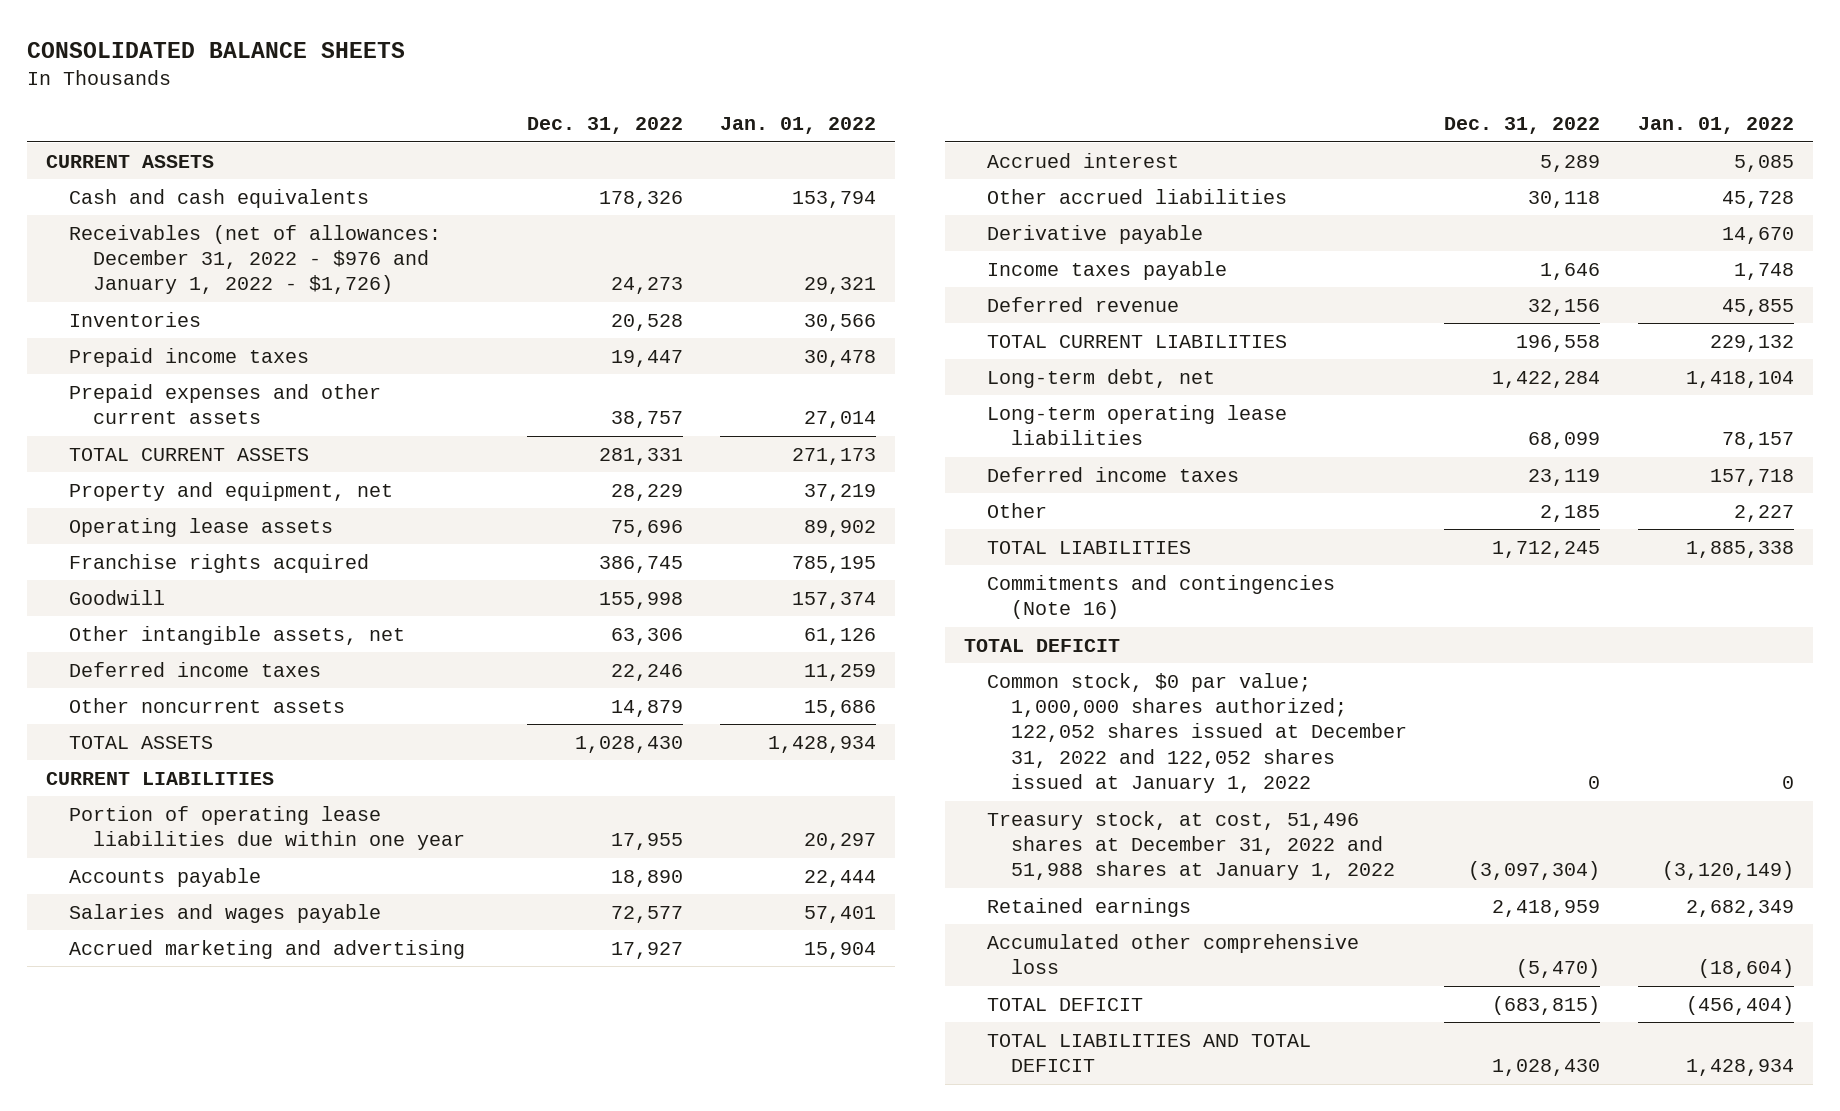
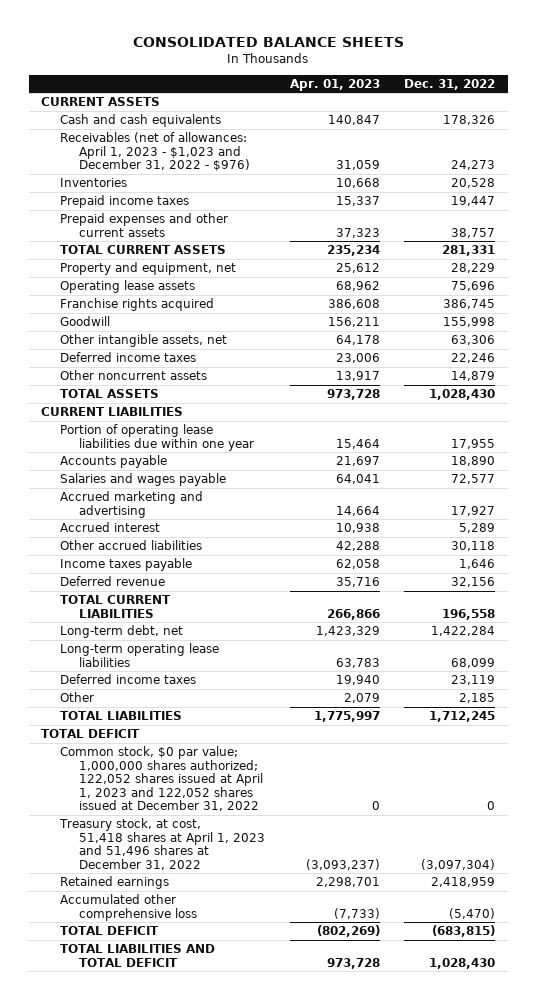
[720,117,877,135] Jan. 01, 2022 -> none
none -> [289,78,380,91] Apr. 01, 2023
[69,224,442,295] Receivables (net of allowances: December 31, 2022 - $976 and January 1, 2022 - $1,726) -> [60,132,250,172] Receivables (net of allowances: April 1, 2023 - $1,023 and December 31, 2022 - $976)
[987,224,1204,244] Derivative payable -> none
[987,574,1336,620] Commitments and contingencies (Note 16) -> none
[987,672,1408,793] Common stock, $0 par value; 1,000,000 shares authorized; 122,052 shares issued at December 31, 2022 and 122,052 shares issued at January 1, 2022 -> [60,746,263,812] Common stock, $0 par value; 1,000,000 shares authorized; 122,052 shares issued at April 1, 2023 and 122,052 shares issued at December 31, 2022
[987,810,1396,881] Treasury stock, at cost, 51,496 shares at December 31, 2022 and 51,988 shares at January 1, 2022 -> [59,818,265,870] Treasury stock, at cost, 51,418 shares at April 1, 2023 and 51,496 shares at December 31, 2022

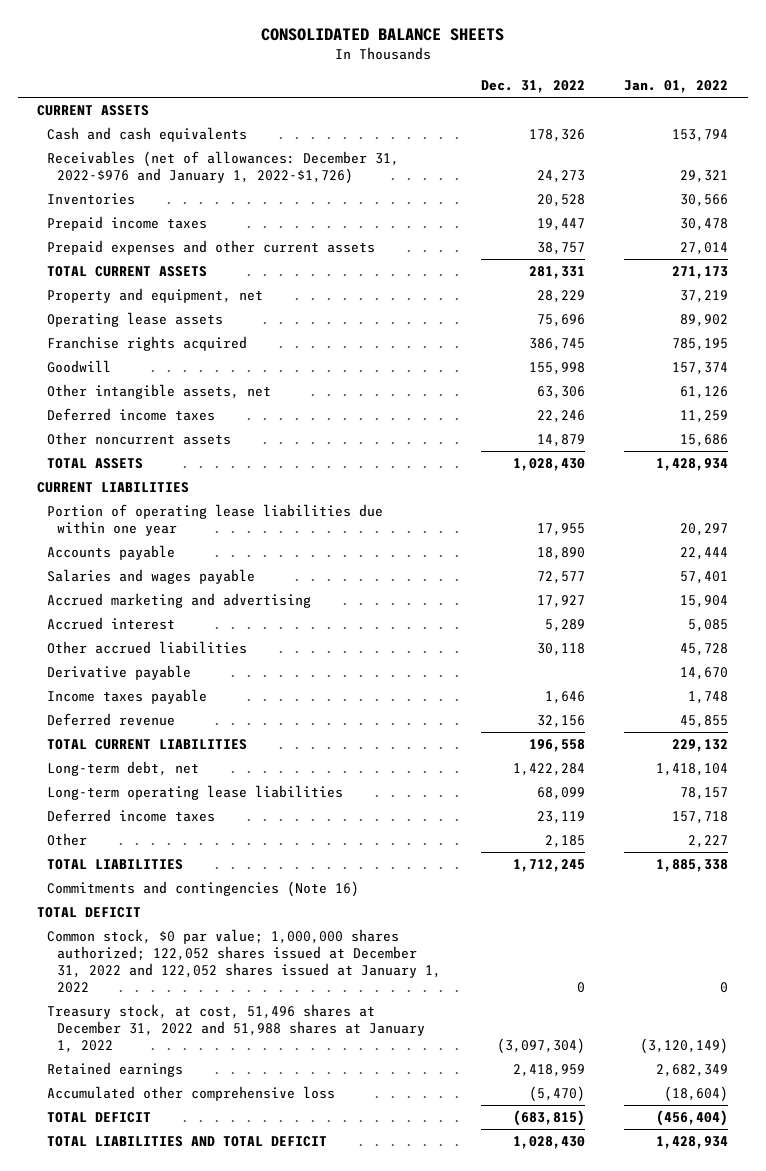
[289,78,380,91] Apr. 01, 2023 -> none
none -> [624,80,729,94] Jan. 01, 2022
[60,132,250,172] Receivables (net of allowances: April 1, 2023 - $1,023 and December 31, 2022 - $976) -> [47,151,400,185] Receivables (net of allowances: December 31, 2022-$976 and January 1, 2022-$1,726)
none -> [47,665,192,681] Derivative payable
none -> [47,881,360,898] Commitments and contingencies (Note 16)
[60,746,263,812] Common stock, $0 par value; 1,000,000 shares authorized; 122,052 shares issued at April 1, 2023 and 122,052 shares issued at December 31, 2022 -> [47,929,442,994] Common stock, $0 par value; 1,000,000 shares authorized; 122,052 shares issued at December 31, 2022 and 122,052 shares issued at January 1, 2022
[59,818,265,870] Treasury stock, at cost, 51,418 shares at April 1, 2023 and 51,496 shares at December 31, 2022 -> [47,1004,426,1054] Treasury stock, at cost, 51,496 shares at December 31, 2022 and 51,988 shares at January 1, 2022

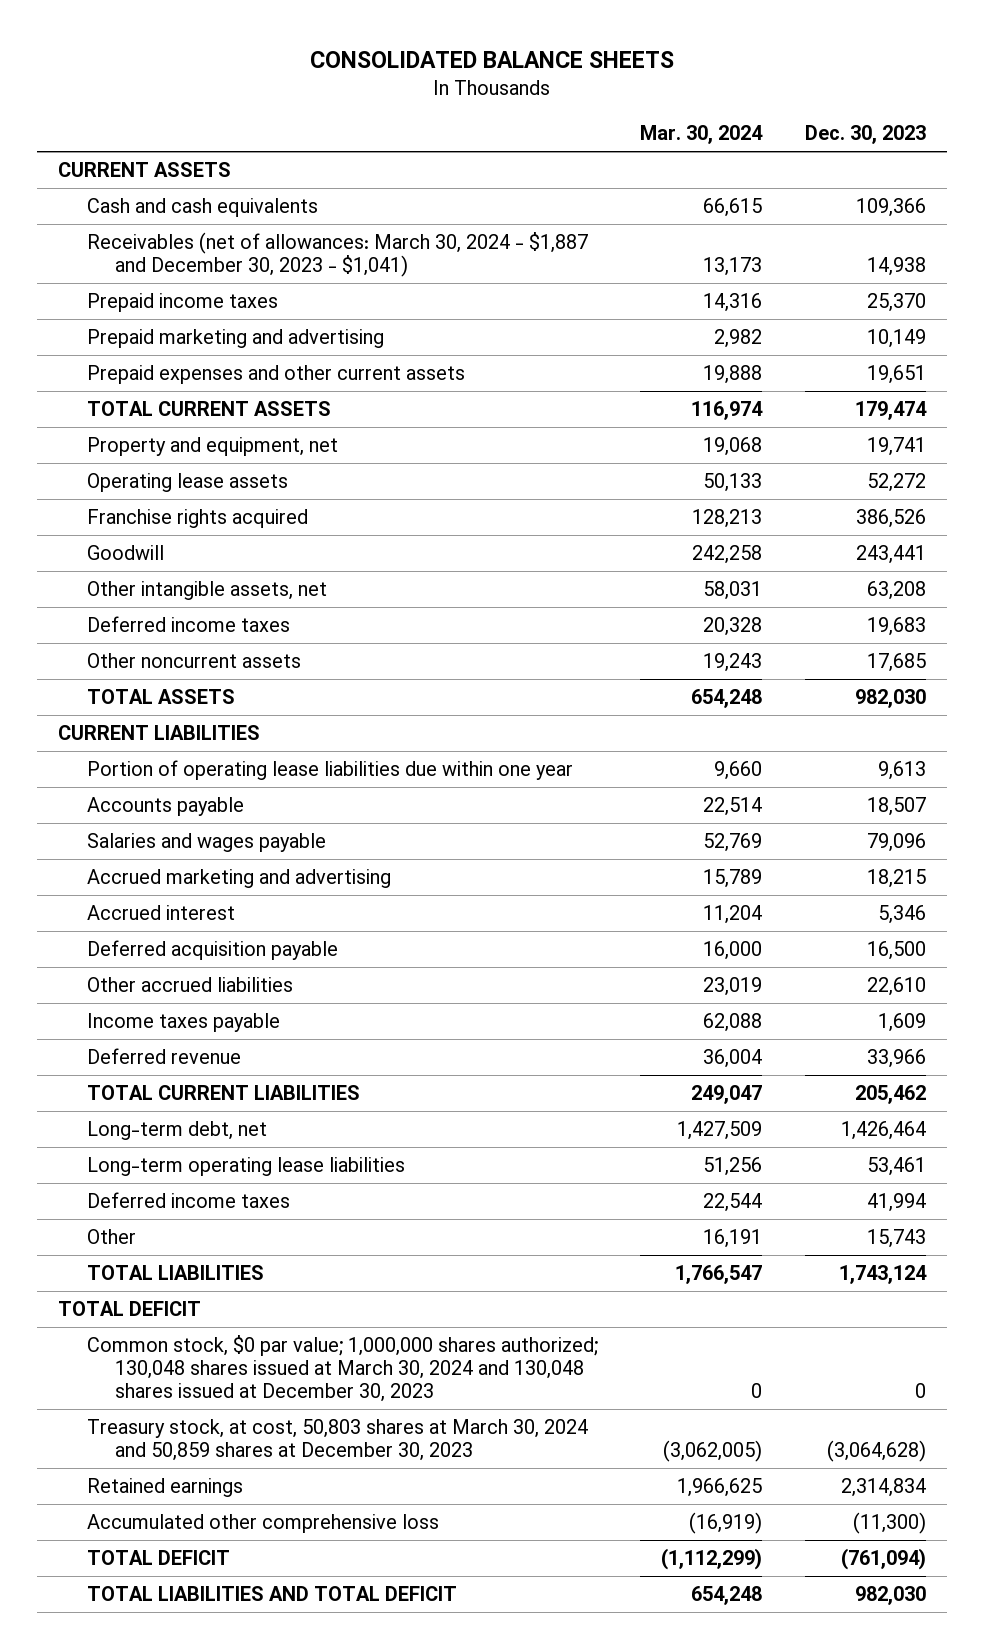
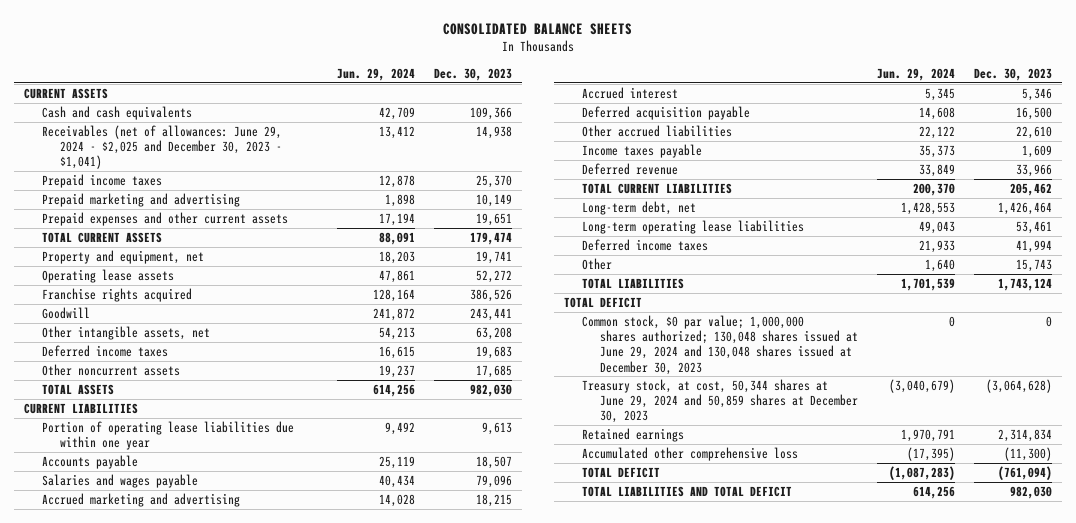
[640,125,764,145] Mar. 30, 2024 -> none
none -> [337,68,416,82] Jun. 29, 2024
[86,232,588,278] Receivables (net of allowances: March 30, 2024 - $1,887 and December 30, 2023 - $1,041) -> [41,124,282,170] Receivables (net of allowances: June 29, 2024 - $2,025 and December 30, 2023 - $1,041)
[86,1335,598,1403] Common stock, $0 par value; 1,000,000 shares authorized; 130,048 shares issued at March 30, 2024 and 130,048 shares issued at December 30, 2023 -> [581,314,858,375] Common stock, $0 par value; 1,000,000 shares authorized; 130,048 shares issued at June 29, 2024 and 130,048 shares issued at December 30, 2023
[86,1419,588,1462] Treasury stock, at cost, 50,803 shares at March 30, 2024 and 50,859 shares at December 30, 2023 -> [581,378,858,424] Treasury stock, at cost, 50,344 shares at June 29, 2024 and 50,859 shares at December 30, 2023

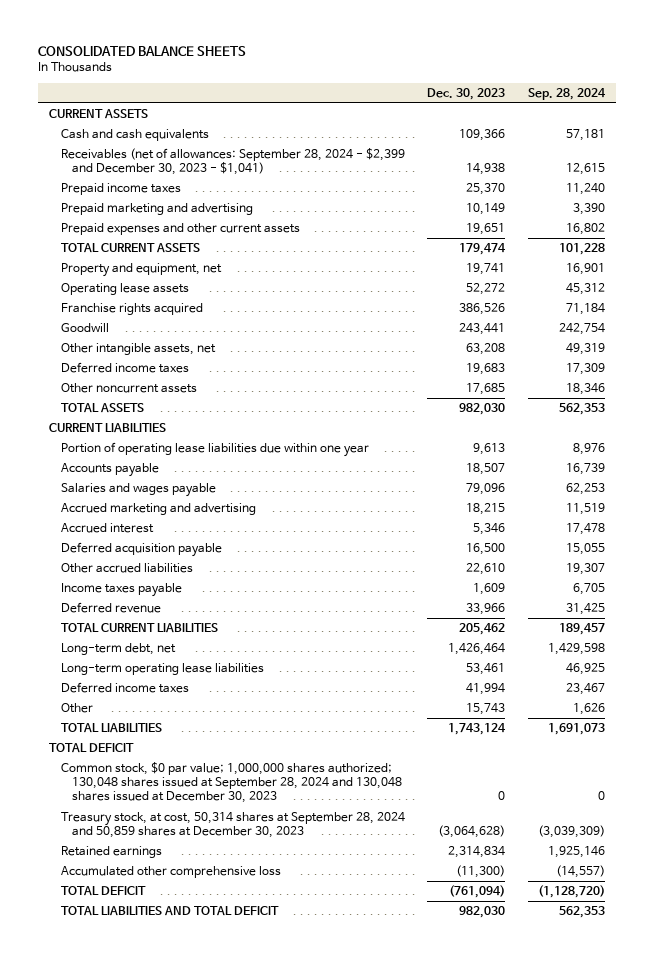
[337,68,416,82] Jun. 29, 2024 -> none
none -> [527,87,606,100] Sep. 28, 2024
[41,124,282,170] Receivables (net of allowances: June 29, 2024 - $2,025 and December 30, 2023 - $1,041) -> [60,148,405,176] Receivables (net of allowances: September 28, 2024 - $2,399 and December 30, 2023 - $1,041)
[581,314,858,375] Common stock, $0 par value; 1,000,000 shares authorized; 130,048 shares issued at June 29, 2024 and 130,048 shares issued at December 30, 2023 -> [60,762,403,804] Common stock, $0 par value; 1,000,000 shares authorized; 130,048 shares issued at September 28, 2024 and 130,048 shares issued at December 30, 2023
[581,378,858,424] Treasury stock, at cost, 50,344 shares at June 29, 2024 and 50,859 shares at December 30, 2023 -> [60,812,405,839] Treasury stock, at cost, 50,314 shares at September 28, 2024 and 50,859 shares at December 30, 2023

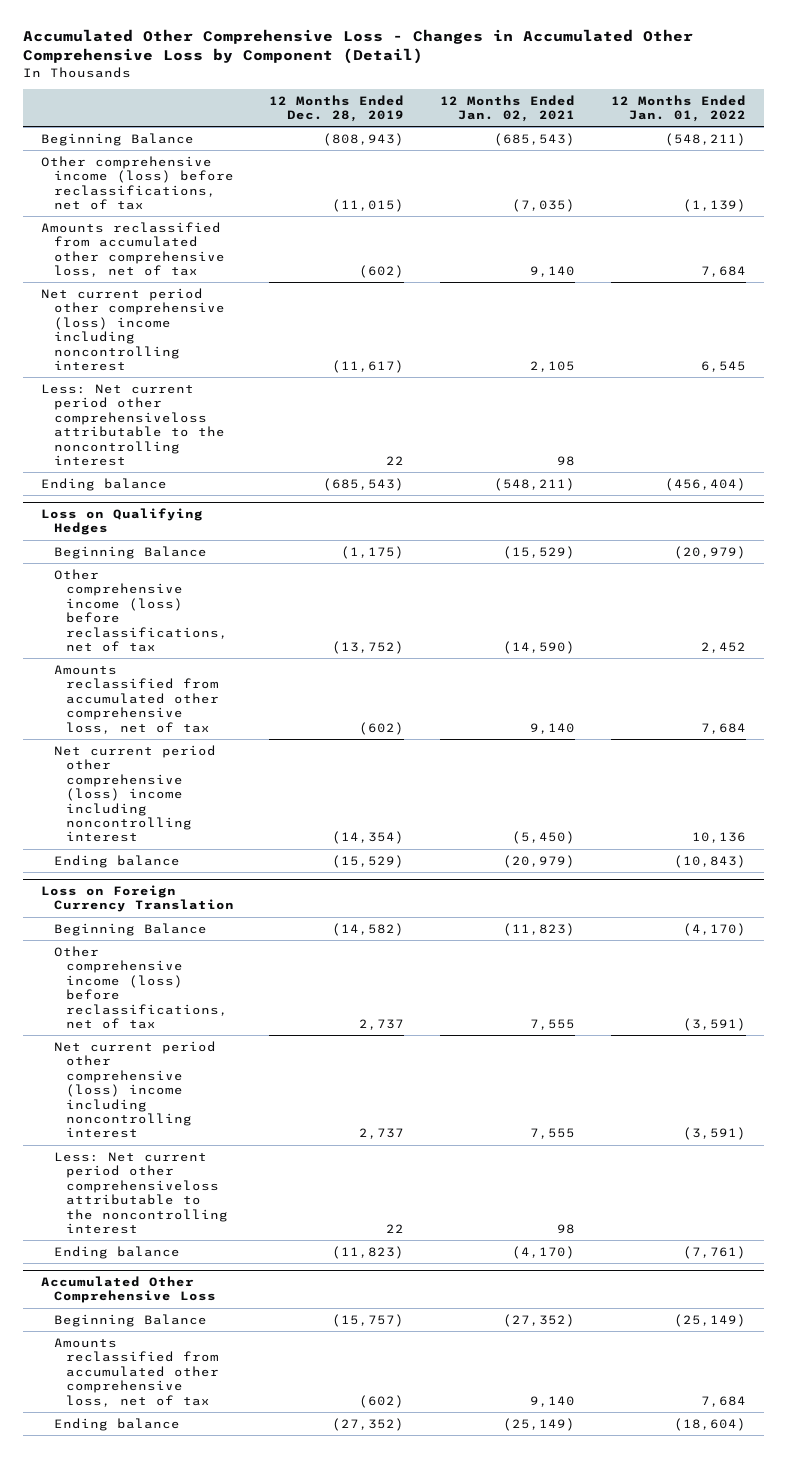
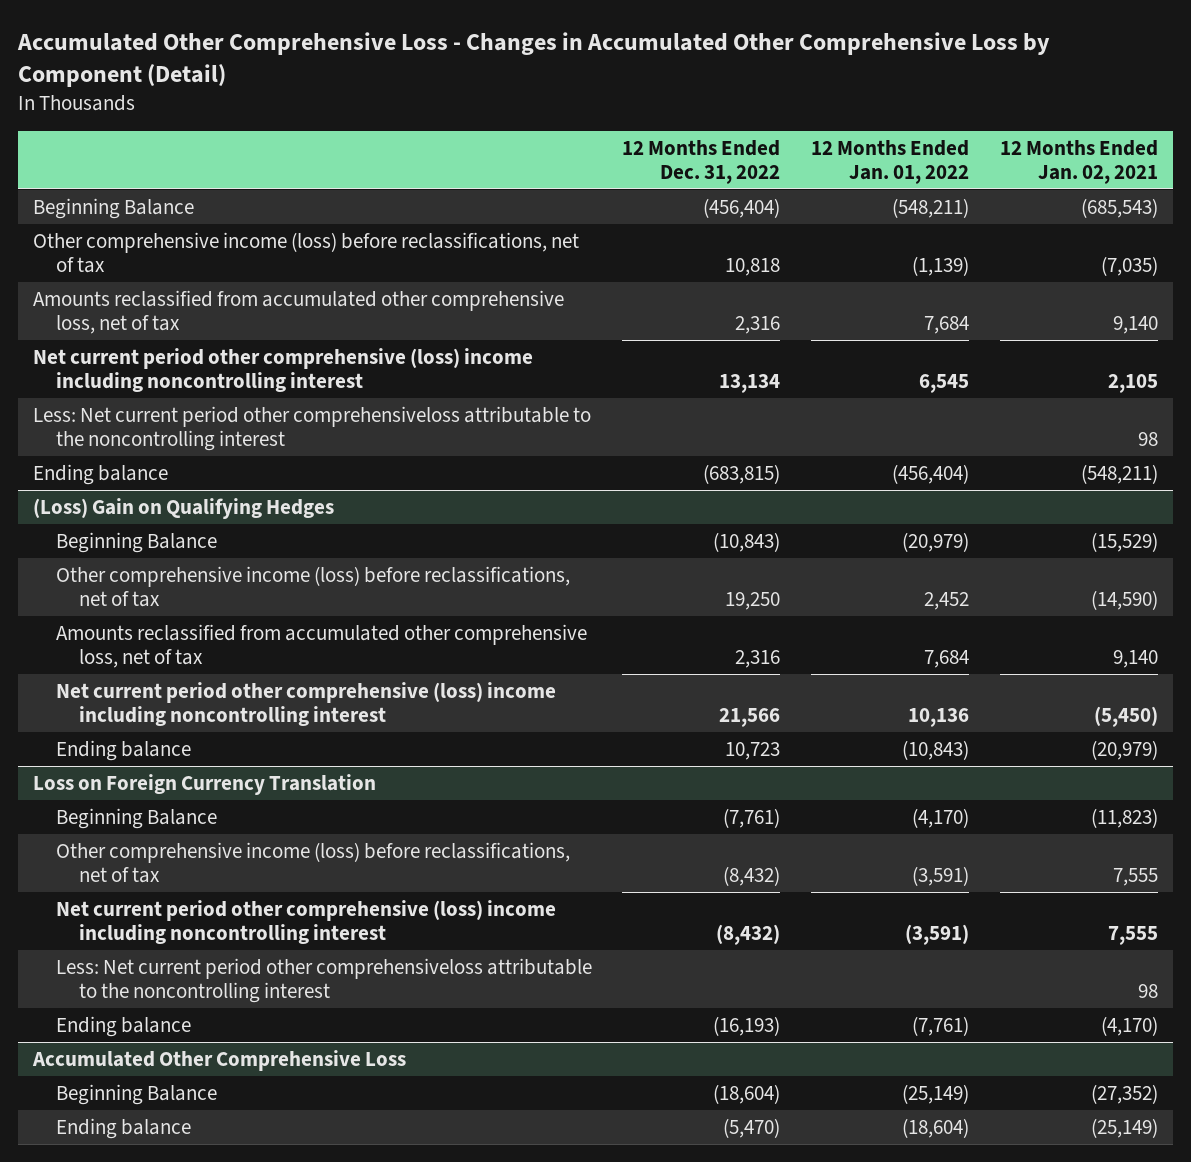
[269,94,405,123] 12 Months Ended Dec. 28, 2019 -> none
none -> [622,139,781,184] 12 Months Ended Dec. 31, 2022
[40,507,203,536] Loss on Qualifying Hedges -> [32,497,334,519] (Loss) Gain on Qualifying Hedges
[53,1337,220,1407] Amounts reclassified from accumulated other comprehensive loss, net of tax -> none

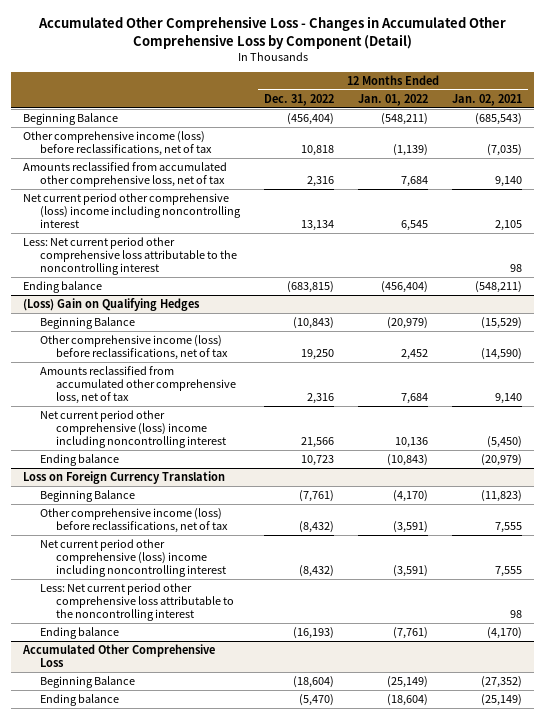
[32,405,591,451] Less: Net current period other comprehensiveloss attributable to the noncontrolling interest -> [22,237,237,276] Less: Net current period other comprehensive loss attributable to the noncontrolling interest
[55,957,592,1003] Less: Net current period other comprehensiveloss attributable to the noncontrolling interest -> [39,583,235,622] Less: Net current period other comprehensive loss attributable to the noncontrolling interest

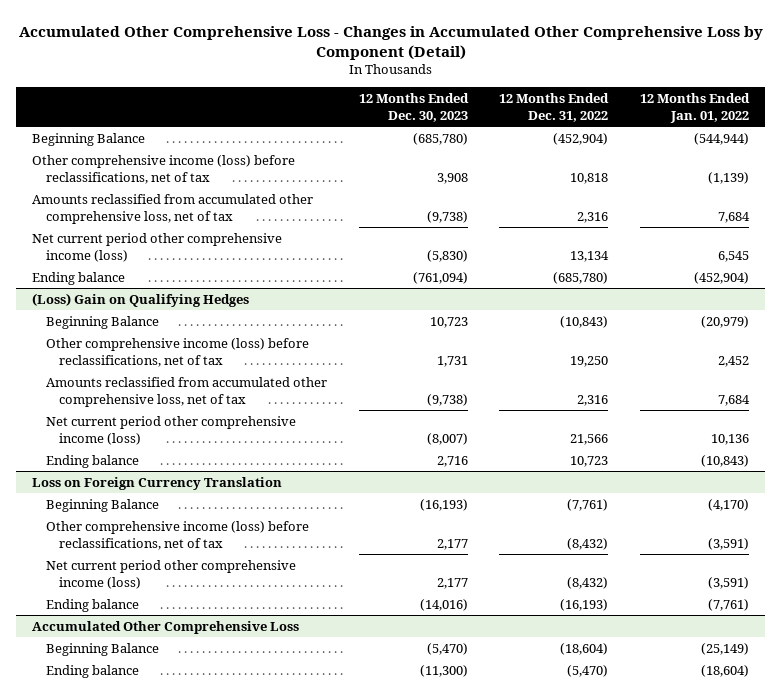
[452,93,523,106] Jan. 02, 2021 -> none
none -> [358,93,469,122] 12 Months Ended Dec. 30, 2023
[286,113,334,126] (456,404) -> [553,132,609,145] (452,904)
[381,113,429,126] (548,211) -> [694,132,750,145] (544,944)
[22,237,237,276] Less: Net current period other comprehensive loss attributable to the noncontrolling interest -> none
[22,193,241,229] Net current period other comprehensive (loss) income including noncontrolling interest -> [32,232,283,262] Net current period other comprehensive income (loss)
[286,281,334,294] (683,815) -> [553,271,609,284] (685,780)
[381,281,429,294] (456,404) -> [694,271,750,284] (452,904)
[39,410,227,449] Net current period other comprehensive (loss) income including noncontrolling interest -> [45,415,296,445] Net current period other comprehensive income (loss)
[39,583,235,622] Less: Net current period other comprehensive loss attributable to the noncontrolling interest -> none
[39,539,227,578] Net current period other comprehensive (loss) income including noncontrolling interest -> [45,559,296,589] Net current period other comprehensive income (loss)

